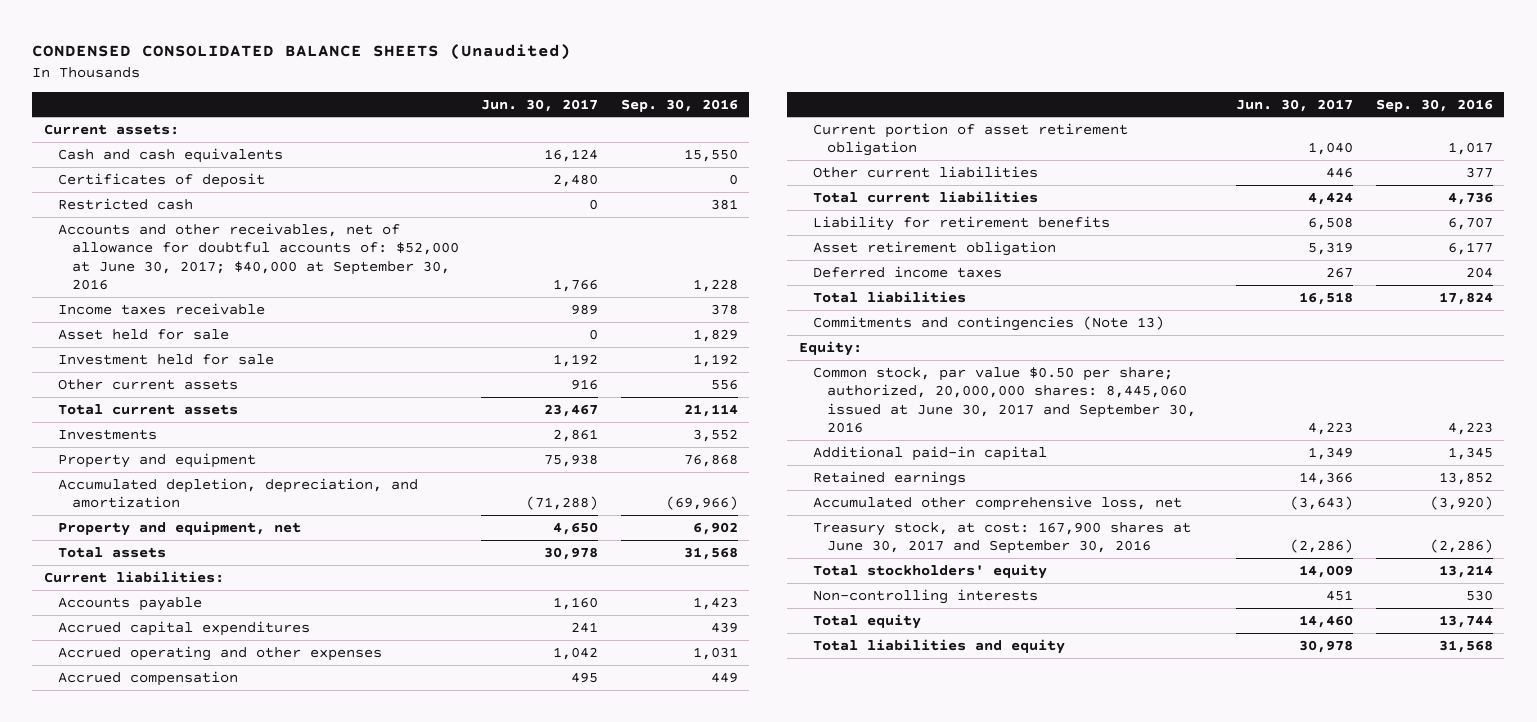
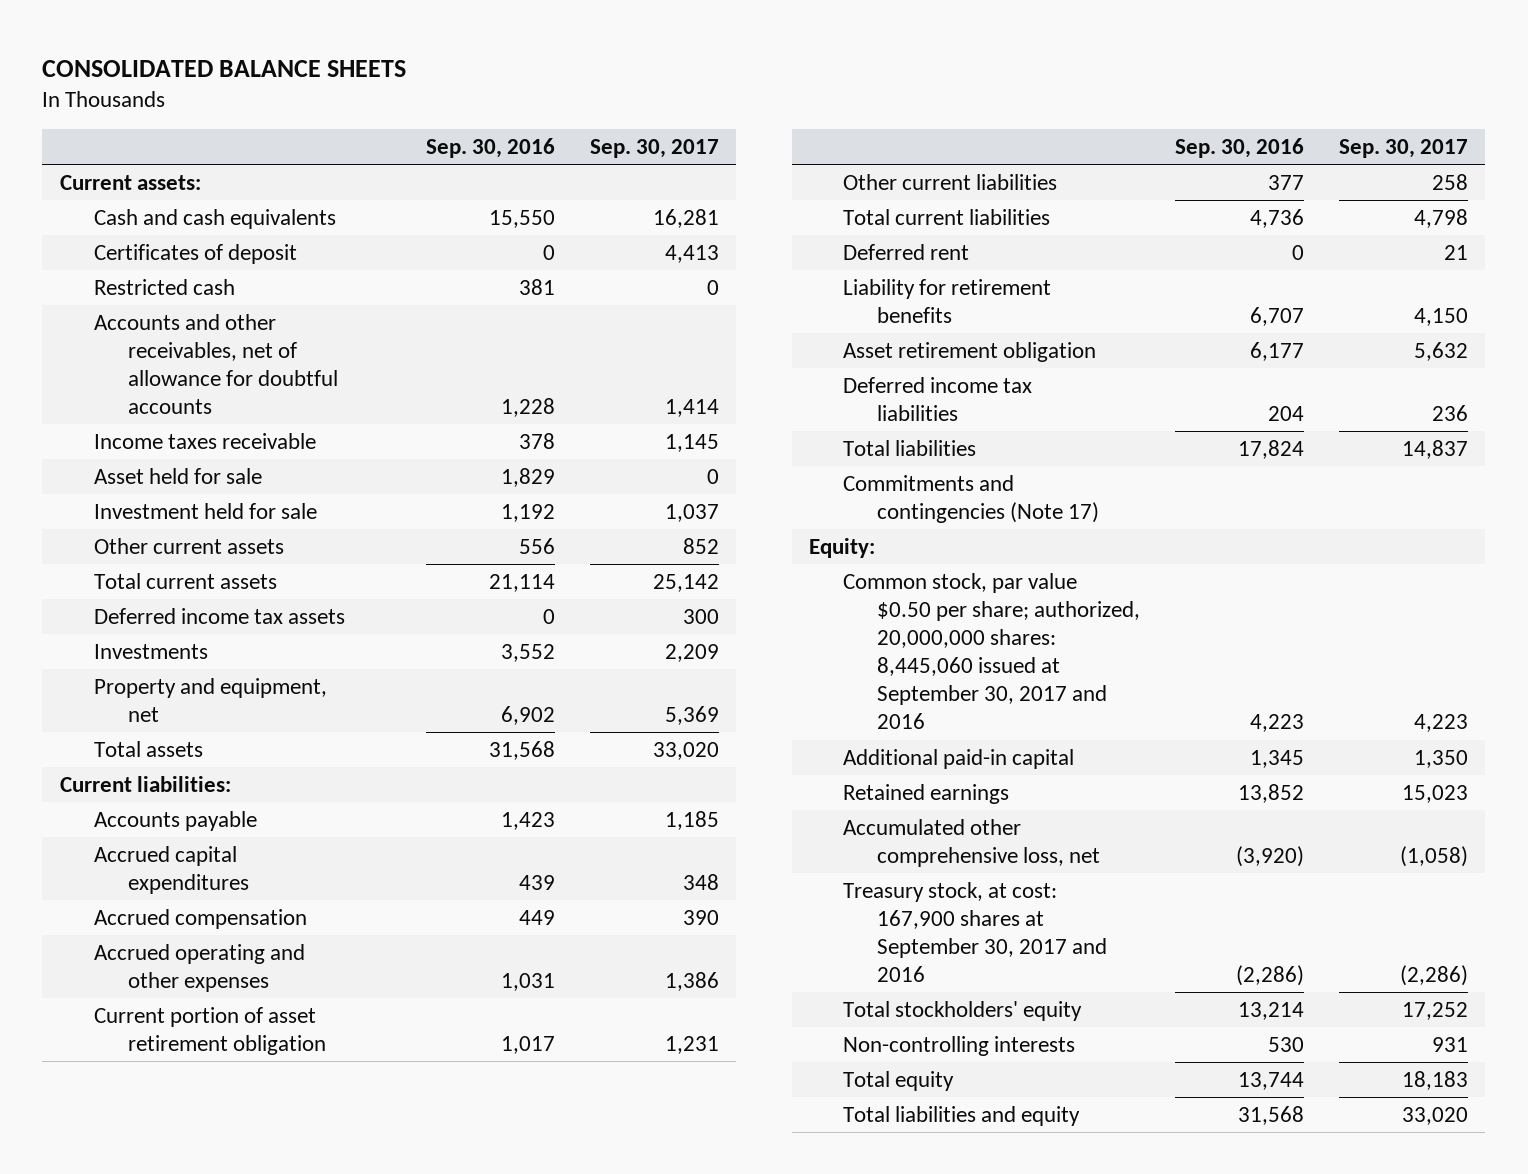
[32,44,572,61] CONDENSED CONSOLIDATED BALANCE SHEETS (Unaudited) -> [42,59,407,77] CONSOLIDATED BALANCE SHEETS
[481,98,599,112] Jun. 30, 2017 -> none
none -> [589,139,719,159] Sep. 30, 2017
[57,222,459,290] Accounts and other receivables, net of allowance for doubtful accounts of: $52,000 at June 30, 2017; $40,000 at September 30, 2016 -> [93,313,338,415] Accounts and other receivables, net of allowance for doubtful accounts
none -> [93,607,345,624] Deferred income tax assets
[57,452,256,468] Property and equipment -> none
[57,477,418,509] Accumulated depletion, depreciation, and amortization -> none
[57,645,382,661] Accrued operating and other expenses -> [93,943,305,992] Accrued operating and other expenses
none -> [843,243,970,260] Deferred rent
[812,265,1002,278] Deferred income taxes -> [843,376,1033,421] Deferred income tax liabilities
[812,315,1164,331] Commitments and contingencies (Note 13) -> [843,474,1100,523] Commitments and contingencies (Note 17)
[812,366,1196,433] Common stock, par value $0.50 per share; authorized, 20,000,000 shares: 8,445,060 issued at June 30, 2017 and September 30, 2016 -> [843,572,1141,730] Common stock, par value $0.50 per share; authorized, 20,000,000 shares: 8,445,060 issued at September 30, 2017 and 2016
[812,521,1191,555] Treasury stock, at cost: 167,900 shares at June 30, 2017 and September 30, 2016 -> [843,881,1108,983] Treasury stock, at cost: 167,900 shares at September 30, 2017 and 2016

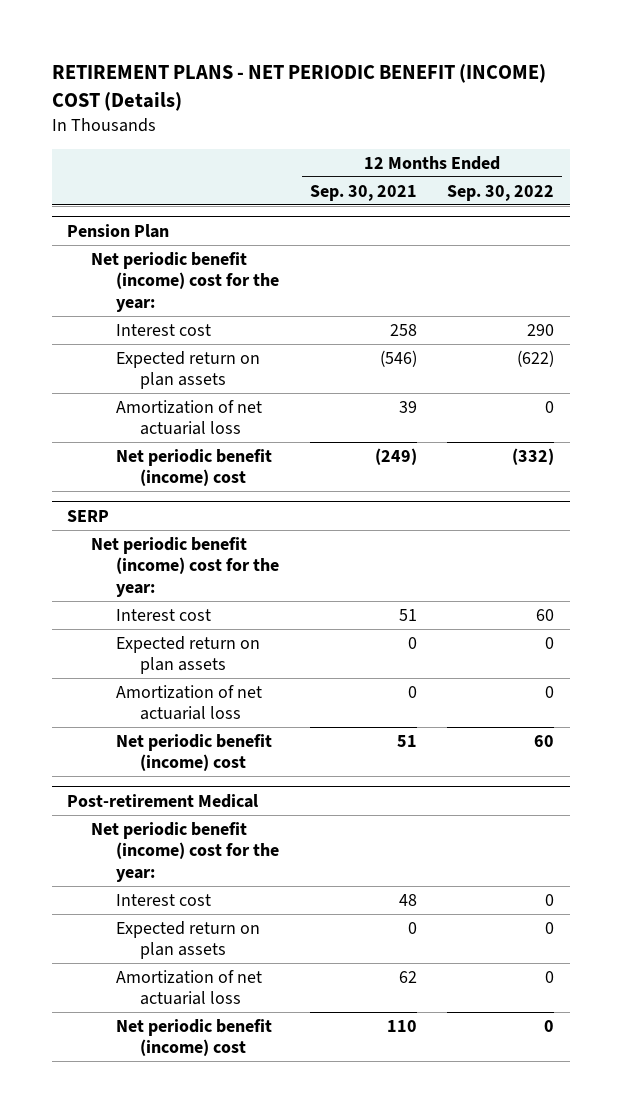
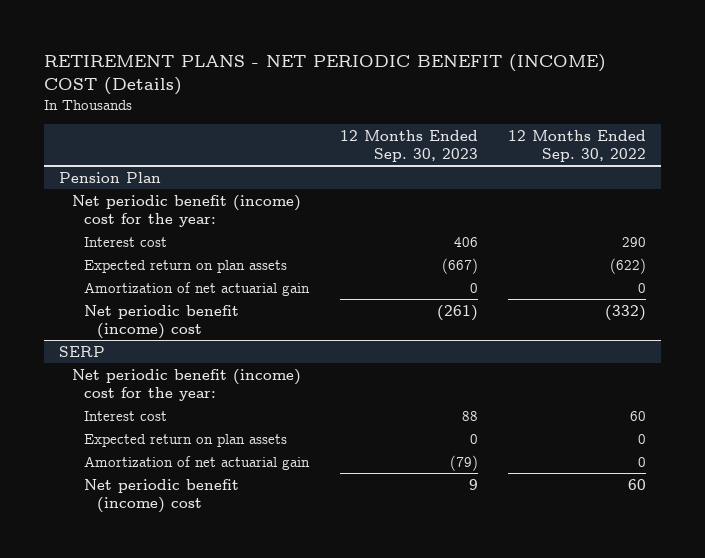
[309,184,417,201] Sep. 30, 2021 -> none
none -> [339,129,478,163] 12 Months Ended Sep. 30, 2023
[115,399,262,436] Amortization of net actuarial loss -> [84,281,311,296] Amortization of net actuarial gain
[115,684,262,721] Amortization of net actuarial loss -> [84,455,311,470] Amortization of net actuarial gain
[66,793,258,808] Post-retirement Medical -> none
[91,821,279,882] Net periodic benefit (income) cost for the year: -> none
[115,893,211,906] Interest cost -> none
[115,920,260,960] Expected return on plan assets -> none
[115,969,262,1006] Amortization of net actuarial loss -> none
[115,1018,272,1057] Net periodic benefit (income) cost -> none

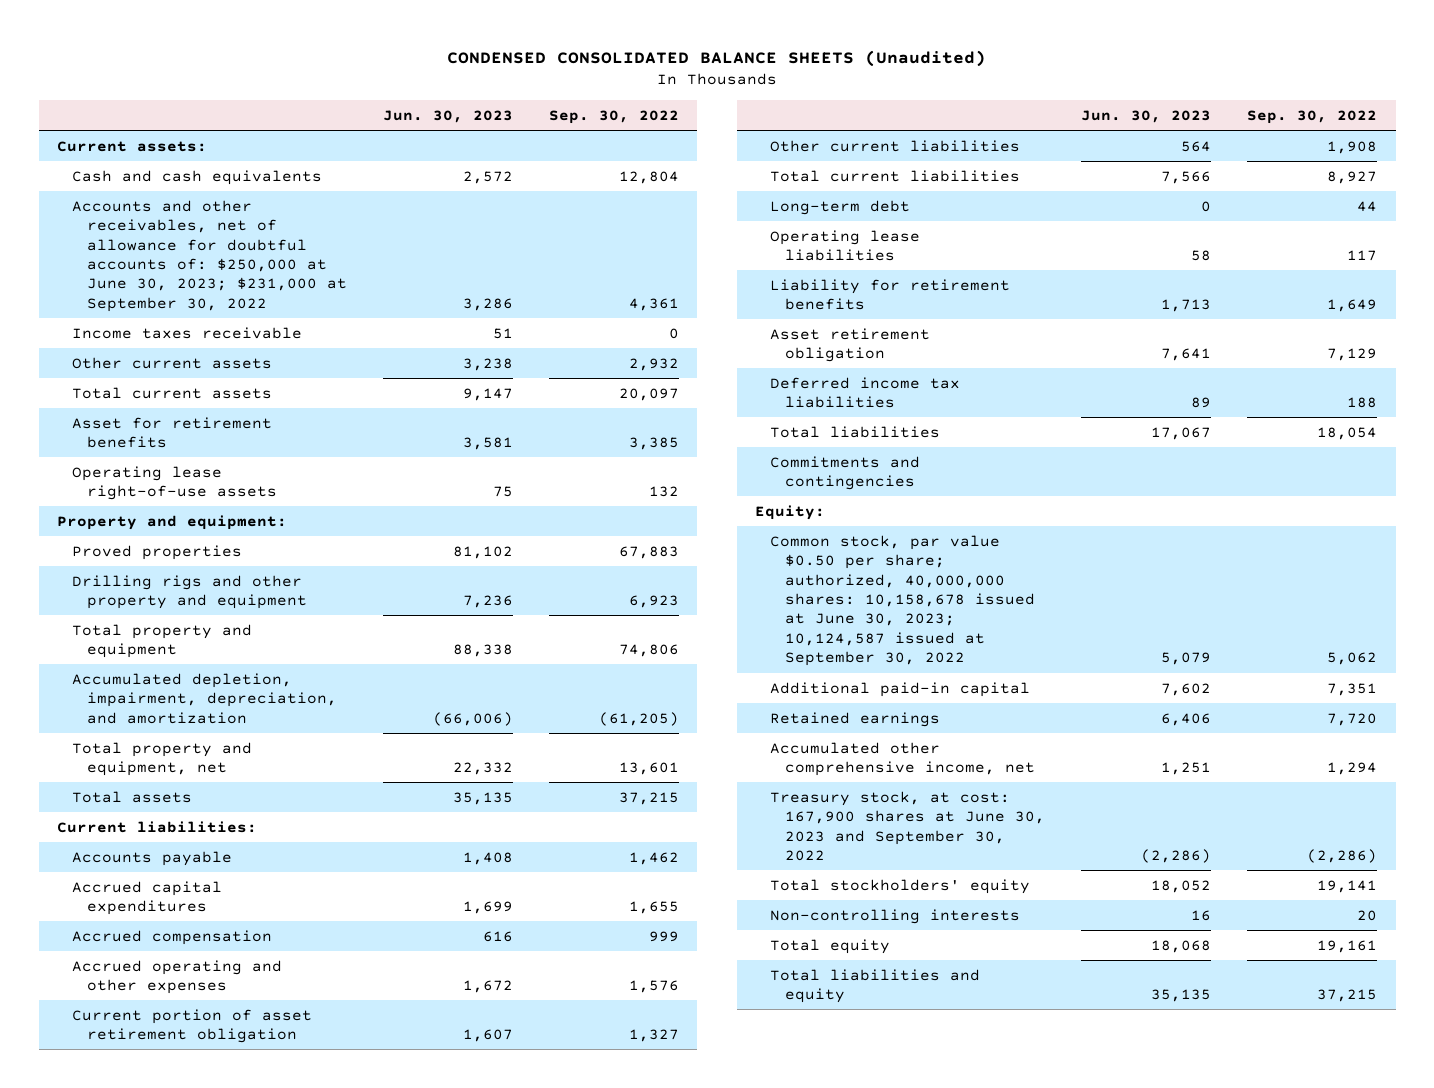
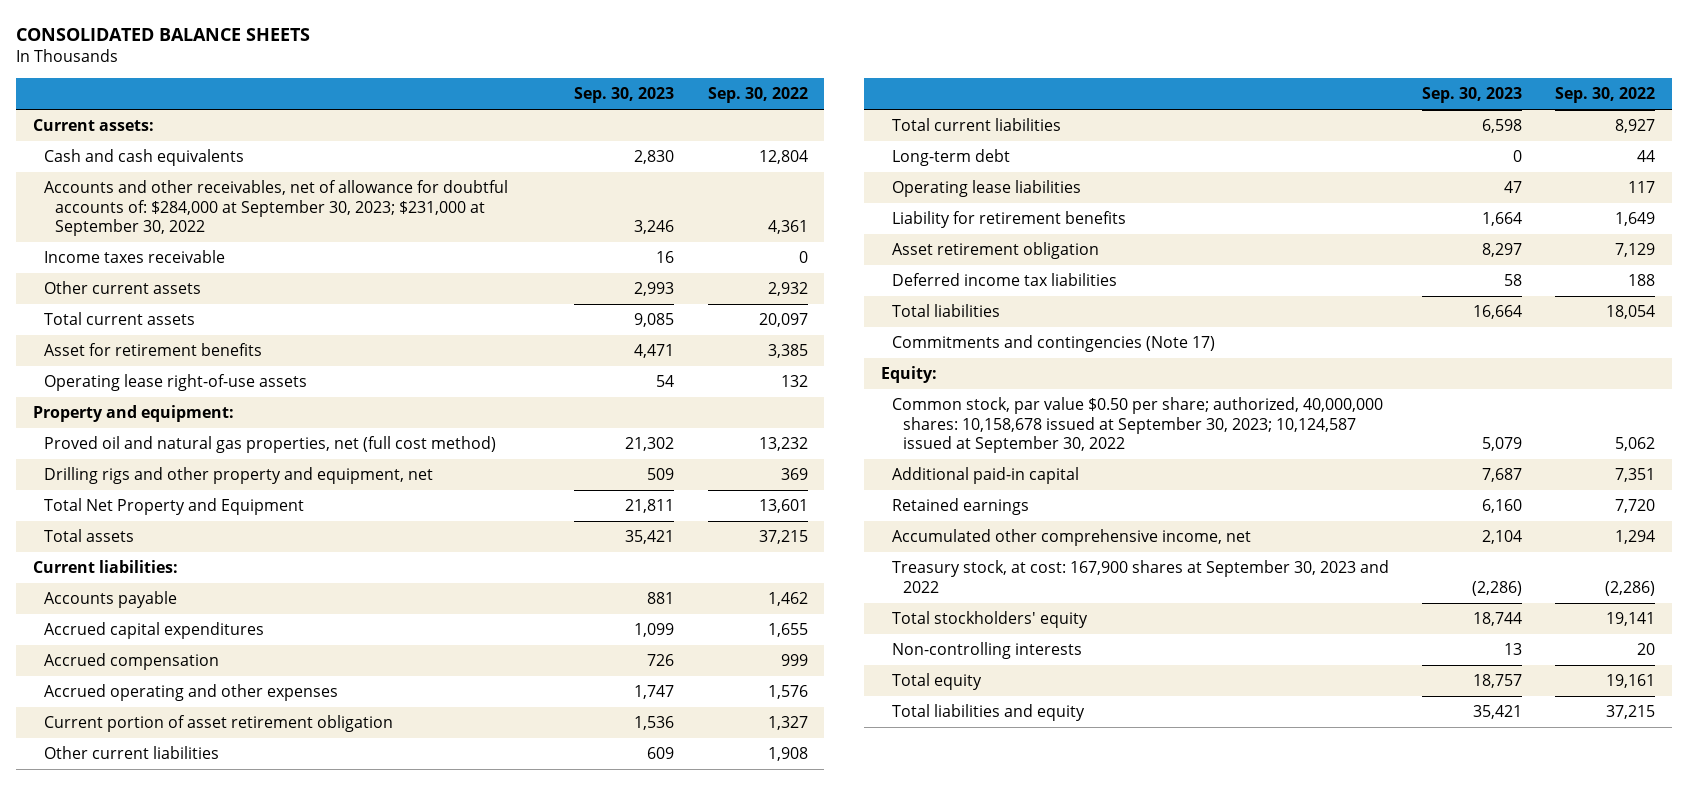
[447,50,987,68] CONDENSED CONSOLIDATED BALANCE SHEETS (Unaudited) -> [16,27,311,41] CONSOLIDATED BALANCE SHEETS
[382,109,513,123] Jun. 30, 2023 -> none
none -> [574,87,675,104] Sep. 30, 2023
[71,199,347,312] Accounts and other receivables, net of allowance for doubtful accounts of: $250,000 at June 30, 2023; $231,000 at September 30, 2022 -> [44,180,509,237] Accounts and other receivables, net of allowance for doubtful accounts of: $284,000 at September 30, 2023; $231,000 at September 30, 2022
[71,544,242,560] Proved properties -> none
[71,623,252,659] Total property and equipment -> none
[71,672,337,724] Accumulated depletion, impairment, depreciation, and amortization -> none
none -> [44,436,497,454] Proved oil and natural gas properties, net (full cost method)
[71,574,307,610] Drilling rigs and other property and equipment -> [44,467,434,485] Drilling rigs and other property and equipment, net
[629,595,680,609] 6,923 -> [780,468,808,481] 369
[71,741,252,777] Total property and equipment, net -> [44,498,305,516] Total Net Property and Equipment
[769,455,920,491] Commitments and contingencies -> [891,335,1215,353] Commitments and contingencies (Note 17)
[769,534,1035,667] Common stock, par value $0.50 per share; authorized, 40,000,000 shares: 10,158,678 issued at June 30, 2023; 10,124,587 issued at September 30, 2022 -> [891,397,1383,454] Common stock, par value $0.50 per share; authorized, 40,000,000 shares: 10,158,678 issued at September 30, 2023; 10,124,587 issued at September 30, 2022
[769,790,1045,862] Treasury stock, at cost: 167,900 shares at June 30, 2023 and September 30, 2022 -> [891,560,1389,593] Treasury stock, at cost: 167,900 shares at September 30, 2023 and 2022

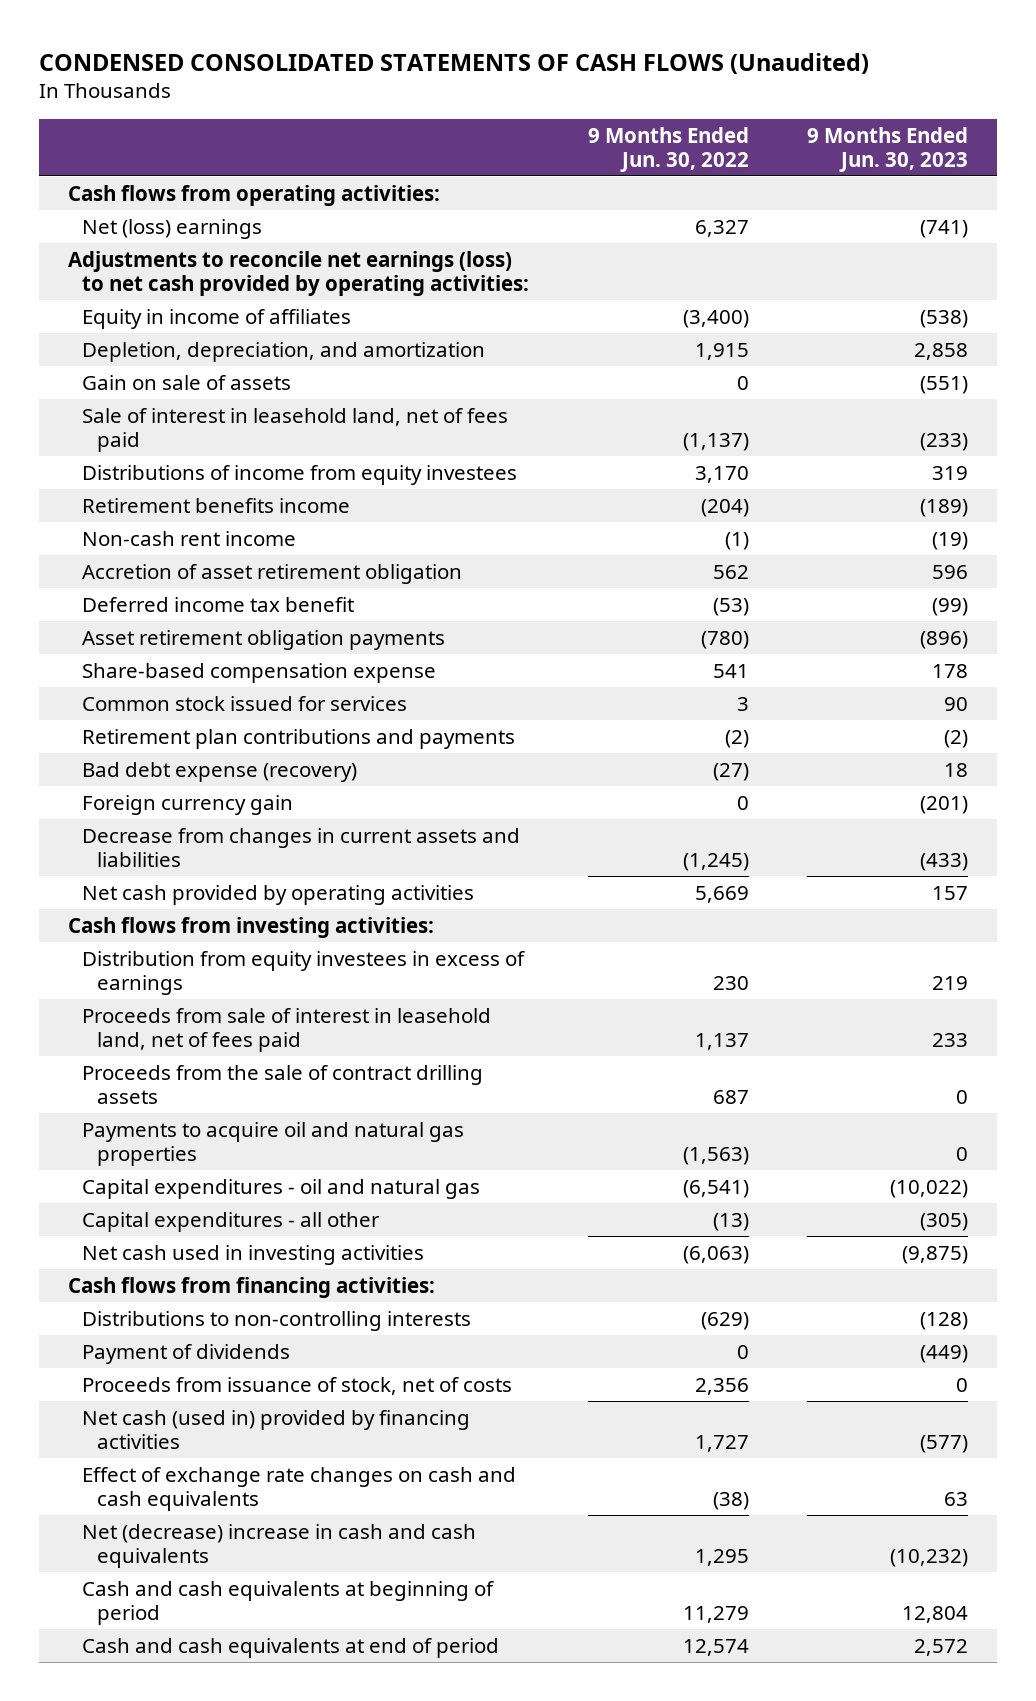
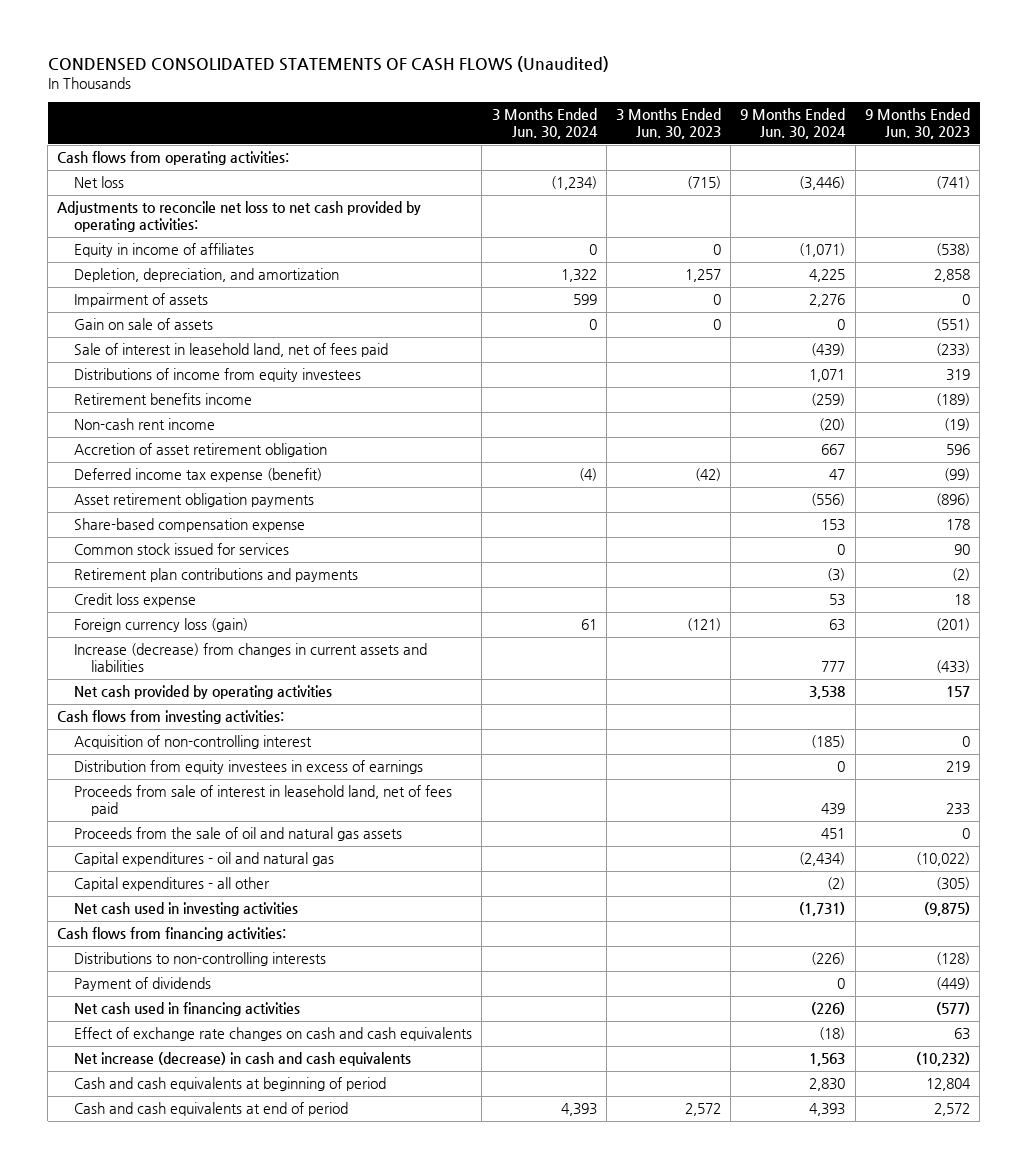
[587,126,749,172] 9 Months Ended Jun. 30, 2022 -> none
none -> [491,108,598,139] 3 Months Ended Jun. 30, 2024
none -> [616,108,722,139] 3 Months Ended Jun. 30, 2023
none -> [740,108,847,139] 9 Months Ended Jun. 30, 2024
[82,218,263,239] Net (loss) earnings -> [74,176,125,189] Net loss
[67,250,530,296] Adjustments to reconcile net earnings (loss) to net cash provided by operating activities: -> [57,201,422,233] Adjustments to reconcile net loss to net cash provided by operating activities:
none -> [74,293,209,308] Impairment of assets
[82,596,355,612] Deferred income tax benefit -> [74,468,323,483] Deferred income tax expense (benefit)
[82,761,358,782] Bad debt expense (recovery) -> [74,593,197,608] Credit loss expense
[82,794,294,815] Foreign currency gain -> [74,618,249,633] Foreign currency loss (gain)
[82,827,521,867] Decrease from changes in current assets and liabilities -> [74,643,428,673] Increase (decrease) from changes in current assets and liabilities
none -> [74,735,313,750] Acquisition of non-controlling interest
[82,1121,465,1166] Payments to acquire oil and natural gas properties -> none
[82,1064,484,1104] Proceeds from the sale of contract drilling assets -> [74,827,403,842] Proceeds from the sale of oil and natural gas assets
[82,1376,513,1395] Proceeds from issuance of stock, net of costs -> none
[82,1409,471,1449] Net cash (used in) provided by financing activities -> [74,1002,301,1017] Net cash used in financing activities
[82,1523,477,1568] Net (decrease) increase in cash and cash equivalents -> [74,1052,412,1067] Net increase (decrease) in cash and cash equivalents

